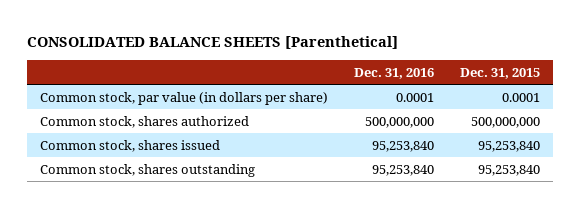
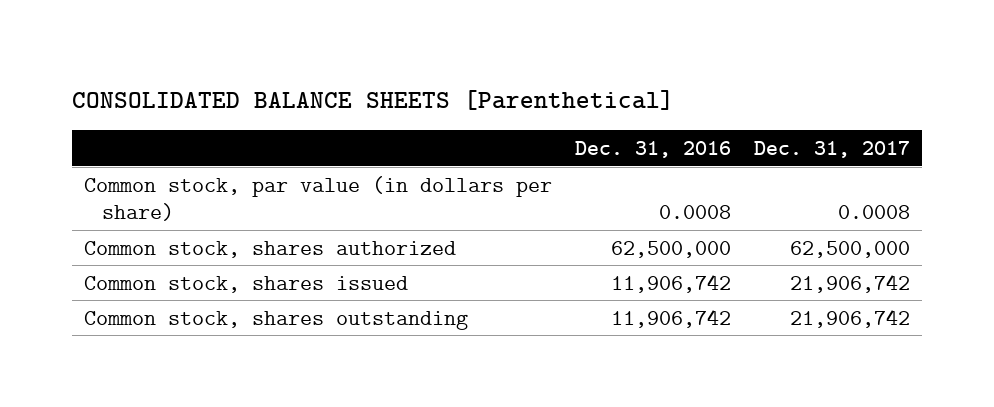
[459,67,540,79] Dec. 31, 2015 -> none
none -> [754,141,911,159] Dec. 31, 2017
[396,92,435,102] 0.0001 -> [659,204,732,219] 0.0008
[365,116,435,128] 500,000,000 -> [611,240,732,258] 62,500,000
[372,140,435,152] 95,253,840 -> [611,273,732,293] 11,906,742
[372,164,435,176] 95,253,840 -> [611,308,732,328] 11,906,742

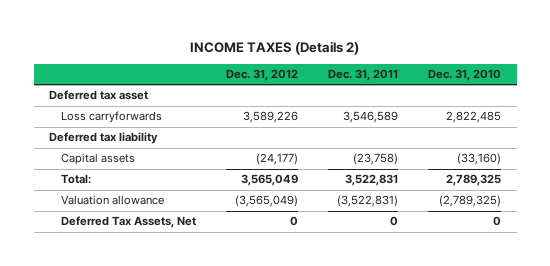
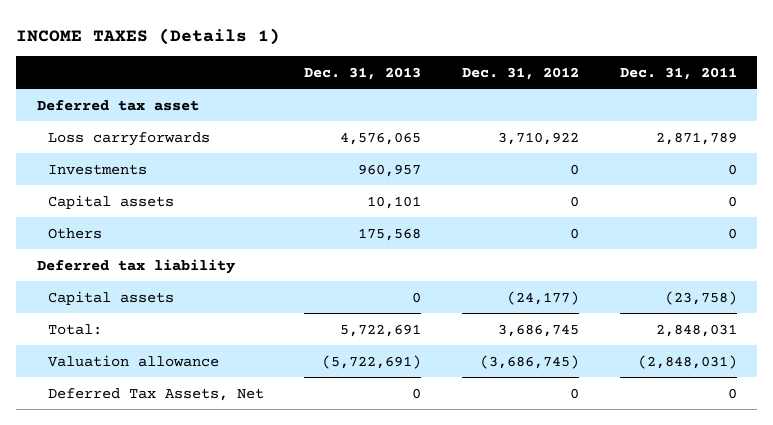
[190,40,360,55] INCOME TAXES (Details 2) -> [16,27,281,45] INCOME TAXES (Details 1)
[428,69,502,82] Dec. 31, 2010 -> none
none -> [304,66,422,80] Dec. 31, 2013
[243,111,299,124] 3,589,226 -> [498,131,580,145] 3,710,922
[343,111,399,124] 3,546,589 -> [655,131,737,145] 2,871,789
none -> [47,163,147,175] Investments
none -> [47,194,174,209] Capital assets
none -> [47,227,102,239] Others
[241,174,299,187] 3,565,049 -> [498,323,580,337] 3,686,745
[345,174,399,187] 3,522,831 -> [655,323,737,337] 2,848,031
[235,195,299,208] (3,565,049) -> [480,354,580,369] (3,686,745)
[337,195,399,208] (3,522,831) -> [637,354,737,369] (2,848,031)

